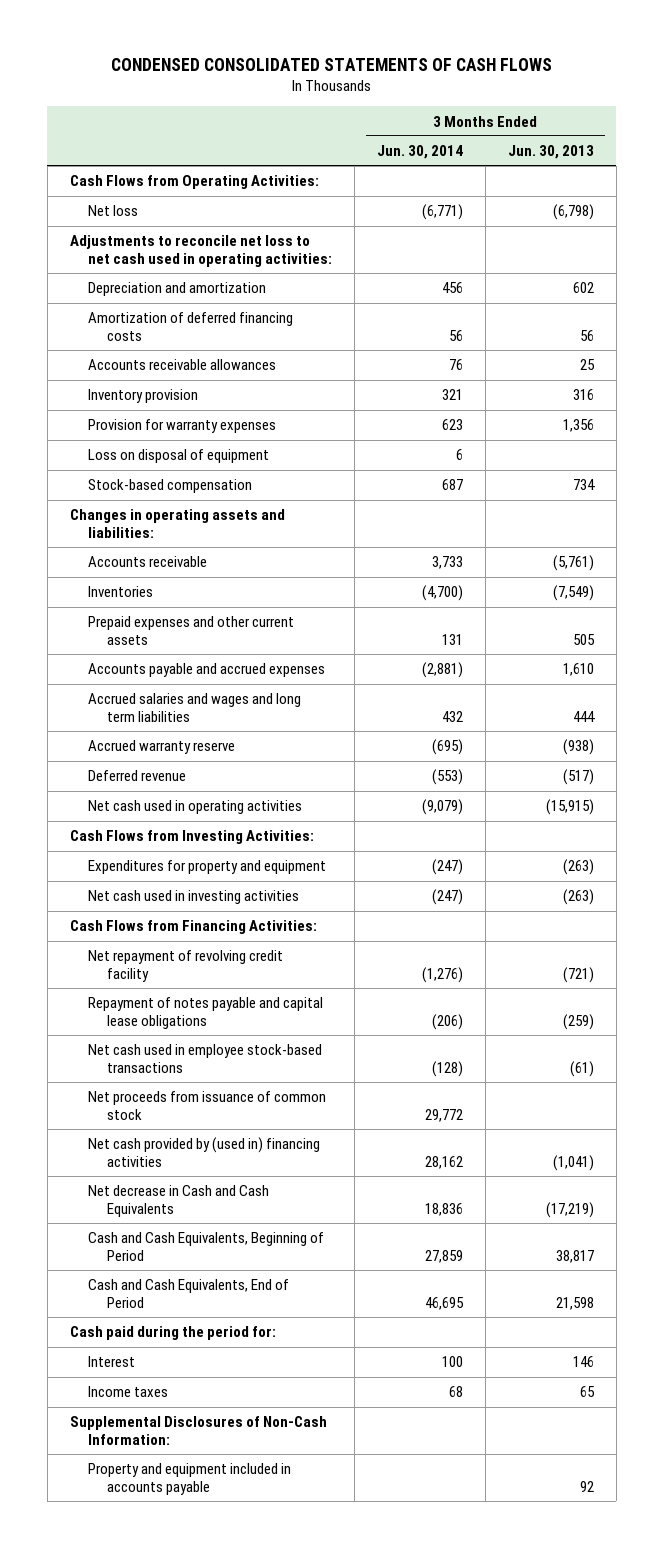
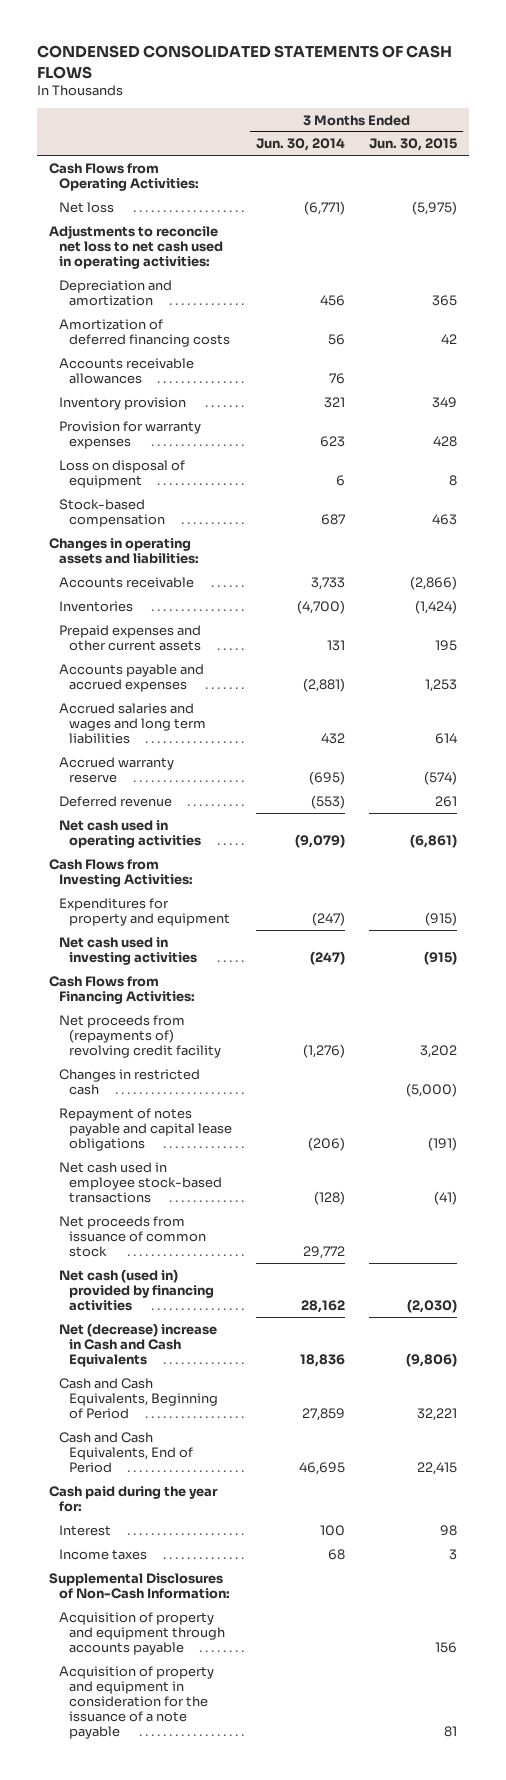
[507,145,594,160] Jun. 30, 2013 -> none
none -> [369,138,458,152] Jun. 30, 2015
[88,950,284,982] Net repayment of revolving credit facility -> [59,1014,222,1058] Net proceeds from (repayments of) revolving credit facility
none -> [59,1068,201,1095] Changes in restricted cash
[88,1137,321,1167] Net cash provided by (used in) financing activities -> [59,1268,215,1311] Net cash (used in) provided by financing activities
[88,1185,270,1217] Net decrease in Cash and Cash Equivalents -> [59,1322,218,1367] Net (decrease) increase in Cash and Cash Equivalents
[69,1326,276,1341] Cash paid during the period for: -> [49,1485,219,1512] Cash paid during the year for:
[88,1463,292,1495] Property and equipment included in accounts payable -> [59,1611,226,1655] Acquisition of property and equipment through accounts payable
none -> [59,1665,215,1740] Acquisition of property and equipment in consideration for the issuance of a note payable

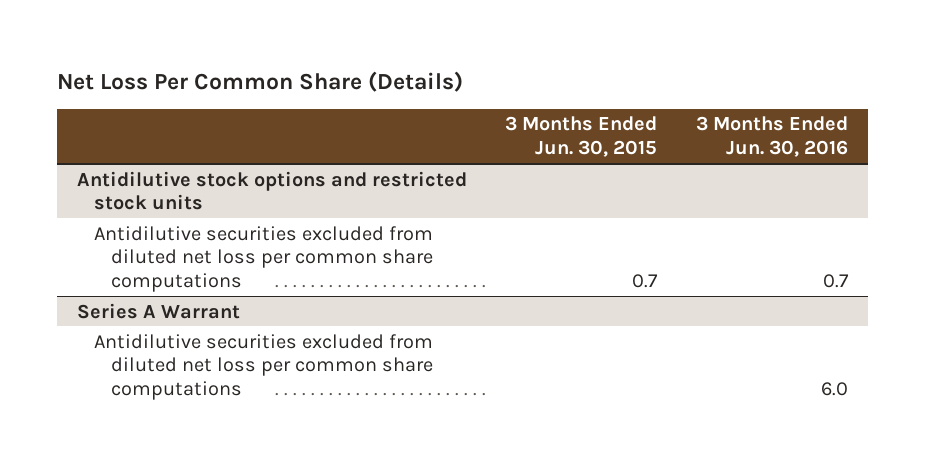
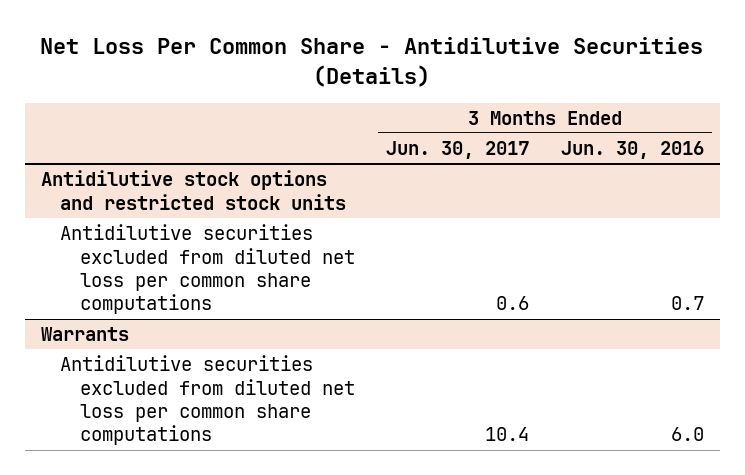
[57,70,464,92] Net Loss Per Common Share (Details) -> [40,37,704,87] Net Loss Per Common Share - Antidilutive Securities (Details)
[505,116,658,158] 3 Months Ended Jun. 30, 2015 -> none
none -> [386,140,530,159] Jun. 30, 2017
[76,302,240,319] Series A Warrant -> [40,327,129,342] Warrants

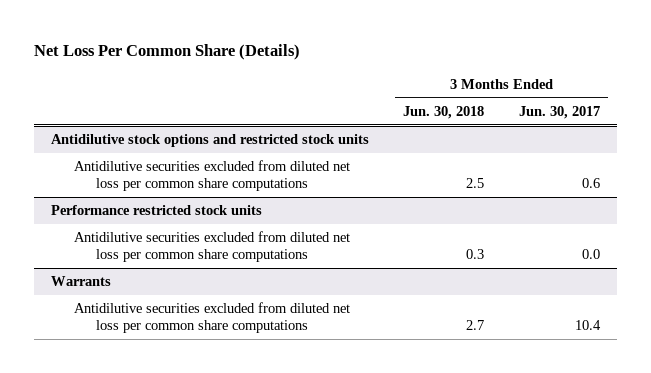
[40,37,704,87] Net Loss Per Common Share - Antidilutive Securities (Details) -> [34,44,301,61] Net Loss Per Common Share (Details)
[560,140,704,159] Jun. 30, 2016 -> none
none -> [403,105,485,119] Jun. 30, 2018
none -> [51,205,263,216] Performance restricted stock units
none -> [73,231,350,263] Antidilutive securities excluded from diluted net loss per common share computations

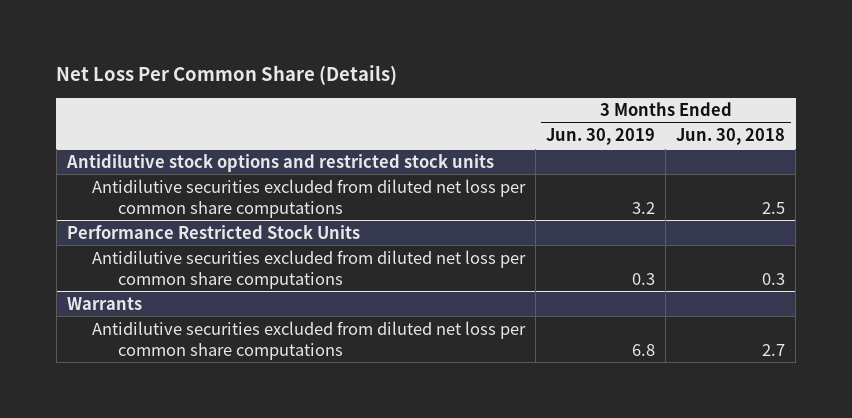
[518,105,600,119] Jun. 30, 2017 -> none
none -> [546,128,656,146] Jun. 30, 2019
[51,205,263,216] Performance restricted stock units -> [66,224,360,239] Performance Restricted Stock Units

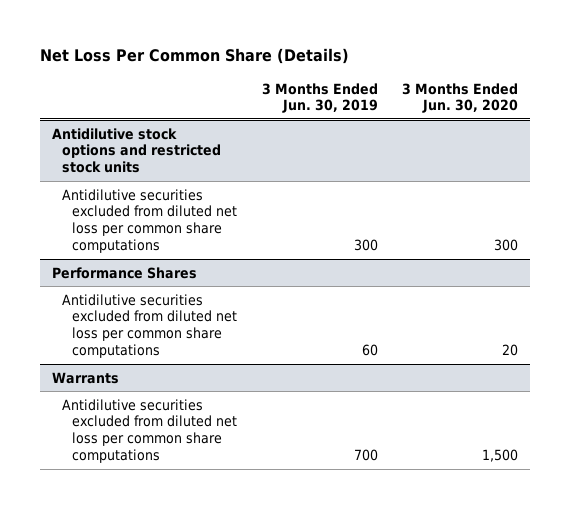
[676,128,786,146] Jun. 30, 2018 -> none
none -> [401,82,518,114] 3 Months Ended Jun. 30, 2020
[66,224,360,239] Performance Restricted Stock Units -> none
[632,201,656,214] 3.2 -> [353,239,378,252] 300
none -> [52,266,198,279] Performance Shares
[632,272,656,285] 0.3 -> [361,344,378,357] 60
[632,343,656,356] 6.8 -> [353,449,378,462] 700

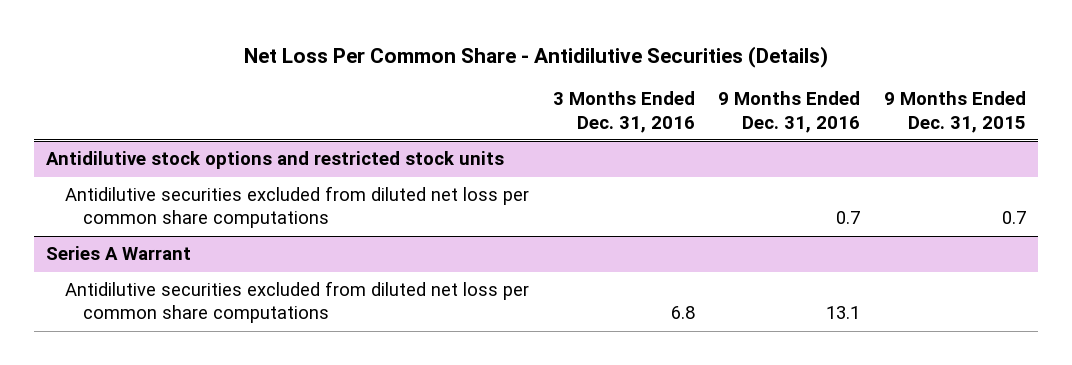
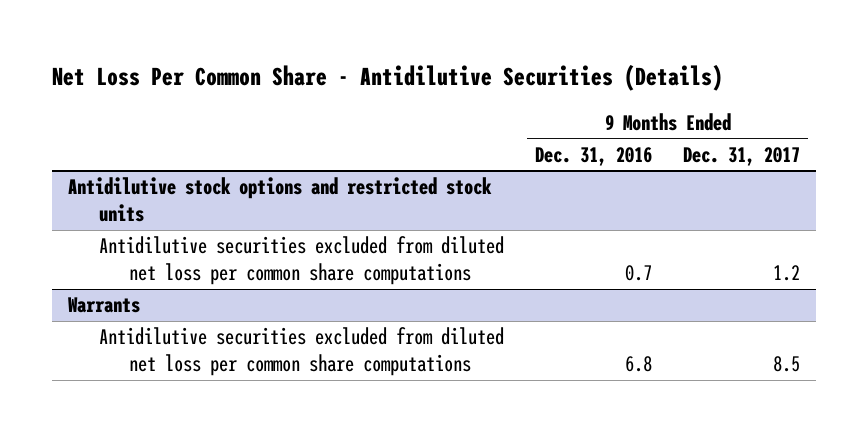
[552,91,695,133] 3 Months Ended Dec. 31, 2016 -> none
[884,91,1027,133] 9 Months Ended Dec. 31, 2015 -> none
none -> [683,146,801,166] Dec. 31, 2017
[46,246,192,261] Series A Warrant -> [68,297,141,314] Warrants
[826,306,861,320] 13.1 -> [624,355,652,372] 6.8

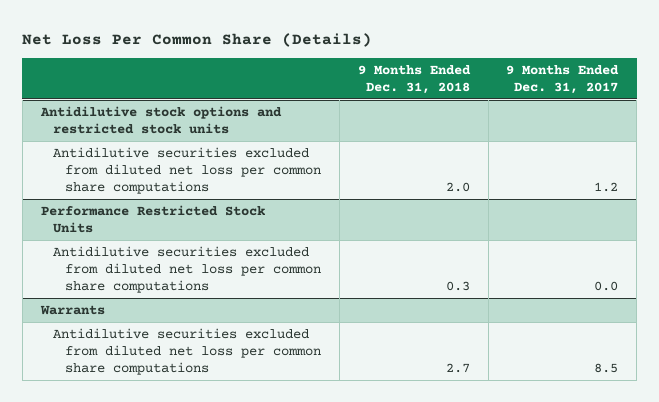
[52,64,724,92] Net Loss Per Common Share - Antidilutive Securities (Details) -> [22,32,373,47] Net Loss Per Common Share (Details)
[534,146,652,166] Dec. 31, 2016 -> none
none -> [357,64,471,94] 9 Months Ended Dec. 31, 2018
none -> [40,204,265,233] Performance Restricted Stock Units
none -> [52,245,322,293] Antidilutive securities excluded from diluted net loss per common share computations

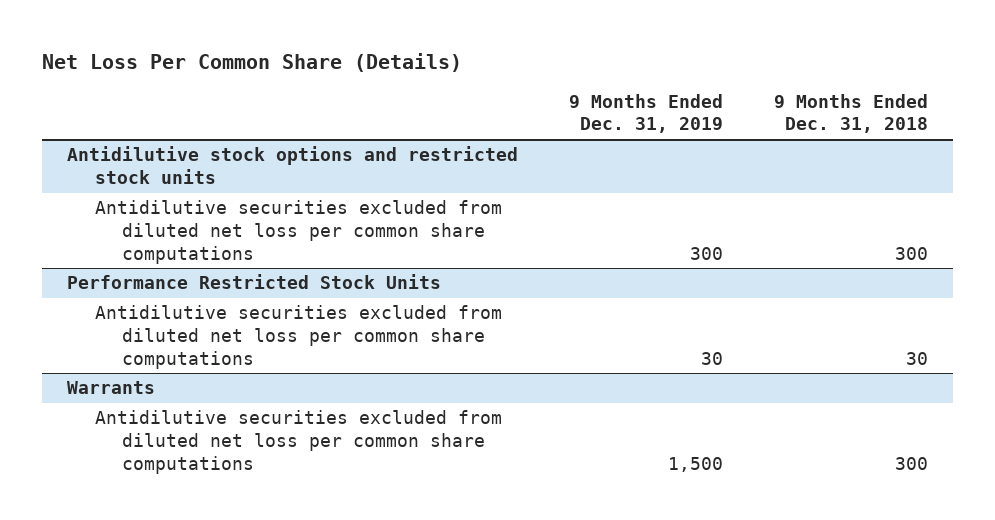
[506,64,620,94] 9 Months Ended Dec. 31, 2017 -> none
none -> [569,93,724,134] 9 Months Ended Dec. 31, 2019
[445,181,470,192] 2.0 -> [894,246,928,260] 300
[445,280,470,291] 0.3 -> [905,351,928,365] 30
[445,362,470,373] 2.7 -> [894,456,928,470] 300

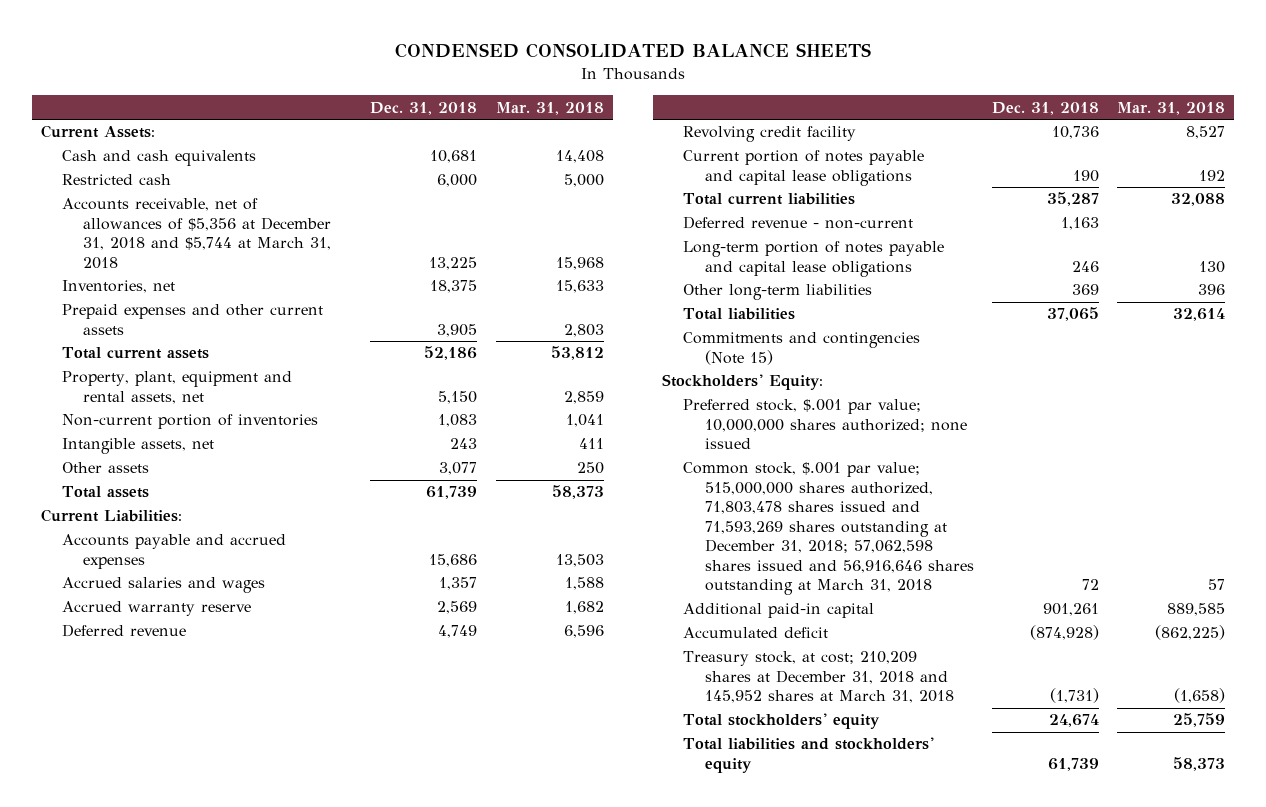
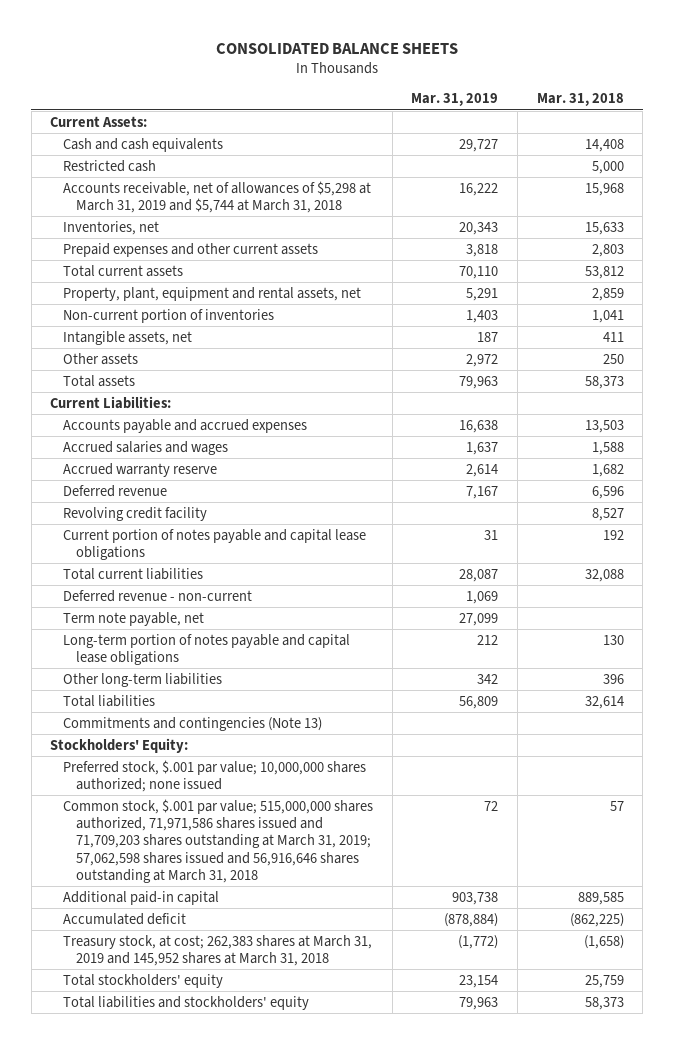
[394,43,871,59] CONDENSED CONSOLIDATED BALANCE SHEETS -> [215,42,458,54] CONSOLIDATED BALANCE SHEETS
[370,101,478,115] Dec. 31, 2018 -> none
none -> [411,93,499,107] Mar. 31, 2019
[62,198,332,269] Accounts receivable, net of allowances of $5,356 at December 31, 2018 and $5,744 at March 31, 2018 -> [63,180,372,214] Accounts receivable, net of allowances of $5,298 at March 31, 2019 and $5,744 at March 31, 2018
none -> [63,611,205,626] Term note payable, net
[683,332,921,365] Commitments and contingencies (Note 15) -> [63,716,323,731] Commitments and contingencies (Note 13)
[683,462,974,596] Common stock, $.001 par value; 515,000,000 shares authorized, 71,803,478 shares issued and 71,593,269 shares outstanding at December 31, 2018; 57,062,598 shares issued and 56,916,646 shares outstanding at March 31, 2018 -> [63,798,374,883] Common stock, $.001 par value; 515,000,000 shares authorized, 71,971,586 shares issued and 71,709,203 shares outstanding at March 31, 2019; 57,062,598 shares issued and 56,916,646 shares outstanding at March 31, 2018
[683,651,954,704] Treasury stock, at cost; 210,209 shares at December 31, 2018 and 145,952 shares at March 31, 2018 -> [63,934,373,967] Treasury stock, at cost; 262,383 shares at March 31, 2019 and 145,952 shares at March 31, 2018

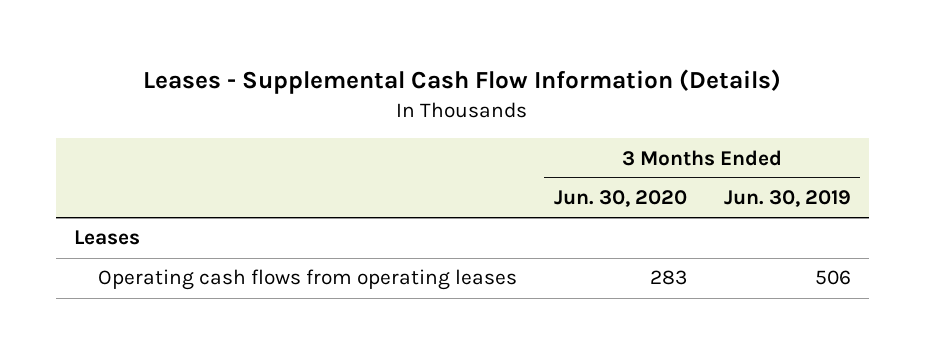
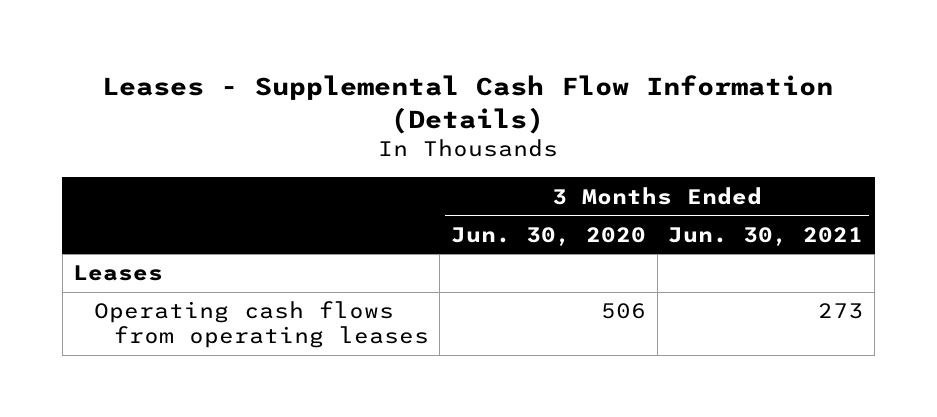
[723,190,851,208] Jun. 30, 2019 -> none
none -> [668,226,864,246] Jun. 30, 2021
[649,270,687,286] 283 -> [601,303,647,320] 506

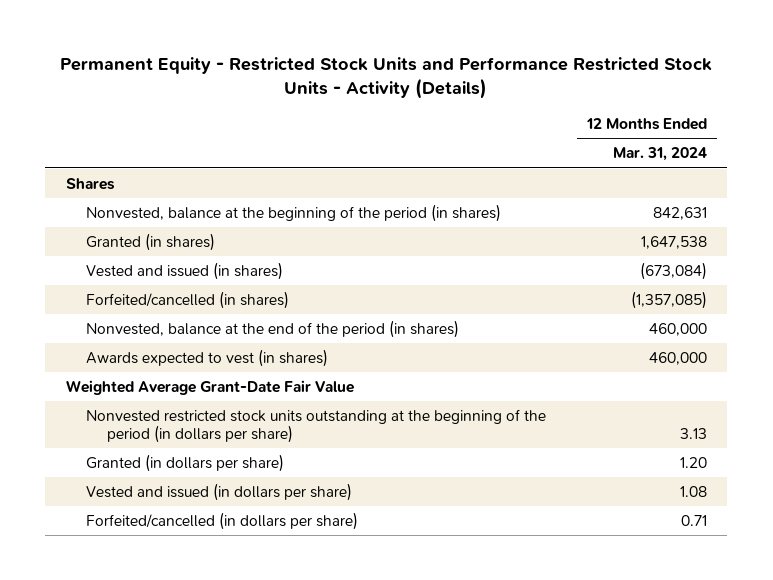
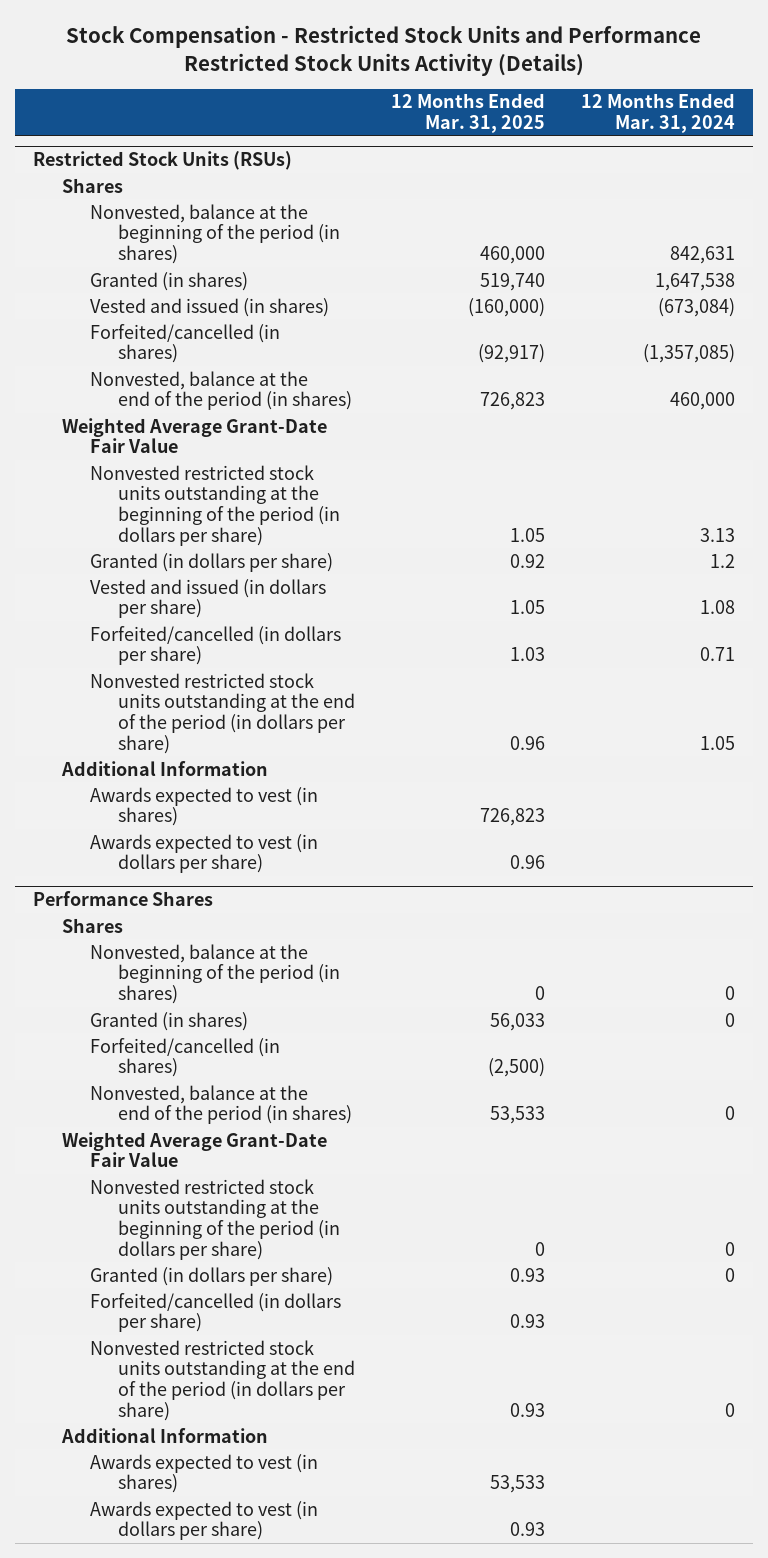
[60,56,713,99] Permanent Equity - Restricted Stock Units and Performance Restricted Stock Units - Activity (Details) -> [66,24,702,76] Stock Compensation - Restricted Stock Units and Performance Restricted Stock Units Activity (Details)
none -> [391,93,546,133] 12 Months Ended Mar. 31, 2025
none -> [33,150,293,170] Restricted Stock Units (RSUs)
[86,348,329,367] Awards expected to vest (in shares) -> none
[679,456,707,468] 1.20 -> [709,553,735,568] 1.2
none -> [89,672,356,754] Nonvested restricted stock units outstanding at the end of the period (in dollars per share)
none -> [60,760,268,776] Additional Information
none -> [89,786,318,827] Awards expected to vest (in shares)
none -> [89,833,318,874] Awards expected to vest (in dollars per share)
none -> [33,890,214,906] Performance Shares
none -> [61,917,123,933] Shares
none -> [89,943,341,1005] Nonvested, balance at the beginning of the period (in shares)
none -> [89,1011,248,1031] Granted (in shares)
none -> [89,1037,280,1078] Forfeited/cancelled (in shares)
none -> [89,1084,353,1125] Nonvested, balance at the end of the period (in shares)
none -> [61,1131,327,1168] Weighted Average Grant-Date Fair Value
none -> [89,1178,341,1260] Nonvested restricted stock units outstanding at the beginning of the period (in dollars per share)
none -> [89,1266,333,1286] Granted (in dollars per share)
none -> [89,1292,341,1333] Forfeited/cancelled (in dollars per share)
none -> [89,1339,356,1421] Nonvested restricted stock units outstanding at the end of the period (in dollars per share)
none -> [60,1427,268,1443] Additional Information
none -> [89,1453,318,1494] Awards expected to vest (in shares)
none -> [89,1500,318,1541] Awards expected to vest (in dollars per share)

